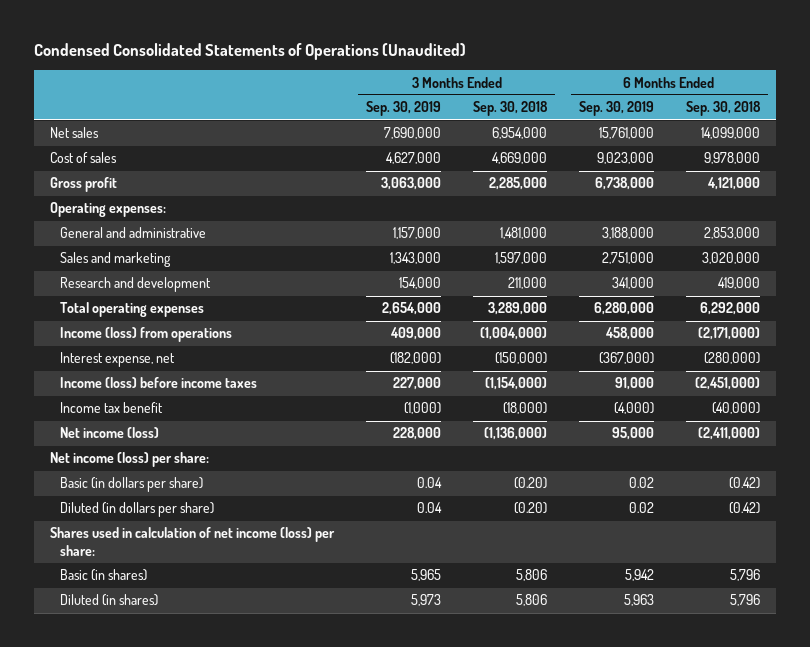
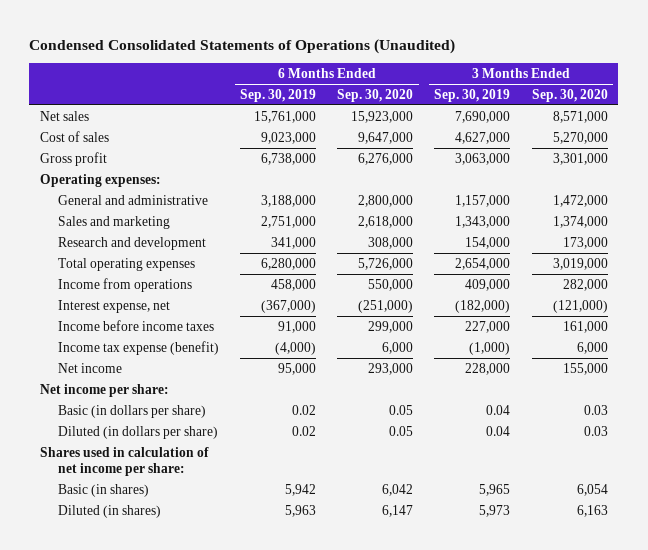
[472,101,548,117] Sep. 30, 2018 -> none
[685,101,761,117] Sep. 30, 2018 -> none
none -> [337,88,414,102] Sep. 30, 2020
none -> [531,88,608,102] Sep. 30, 2020
[60,327,233,343] Income (loss) from operations -> [58,277,193,292] Income from operations
[60,377,258,389] Income (loss) before income taxes -> [58,319,215,331] Income before income taxes
[60,402,164,414] Income tax benefit -> [58,340,220,355] Income tax expense (benefit)
[60,427,160,439] Net income (loss) -> [58,362,123,373] Net income
[50,452,210,468] Net income (loss) per share: -> [40,383,170,397] Net income per share:
[50,527,336,556] Shares used in calculation of net income (loss) per share: -> [40,446,210,476] Shares used in calculation of net income per share:

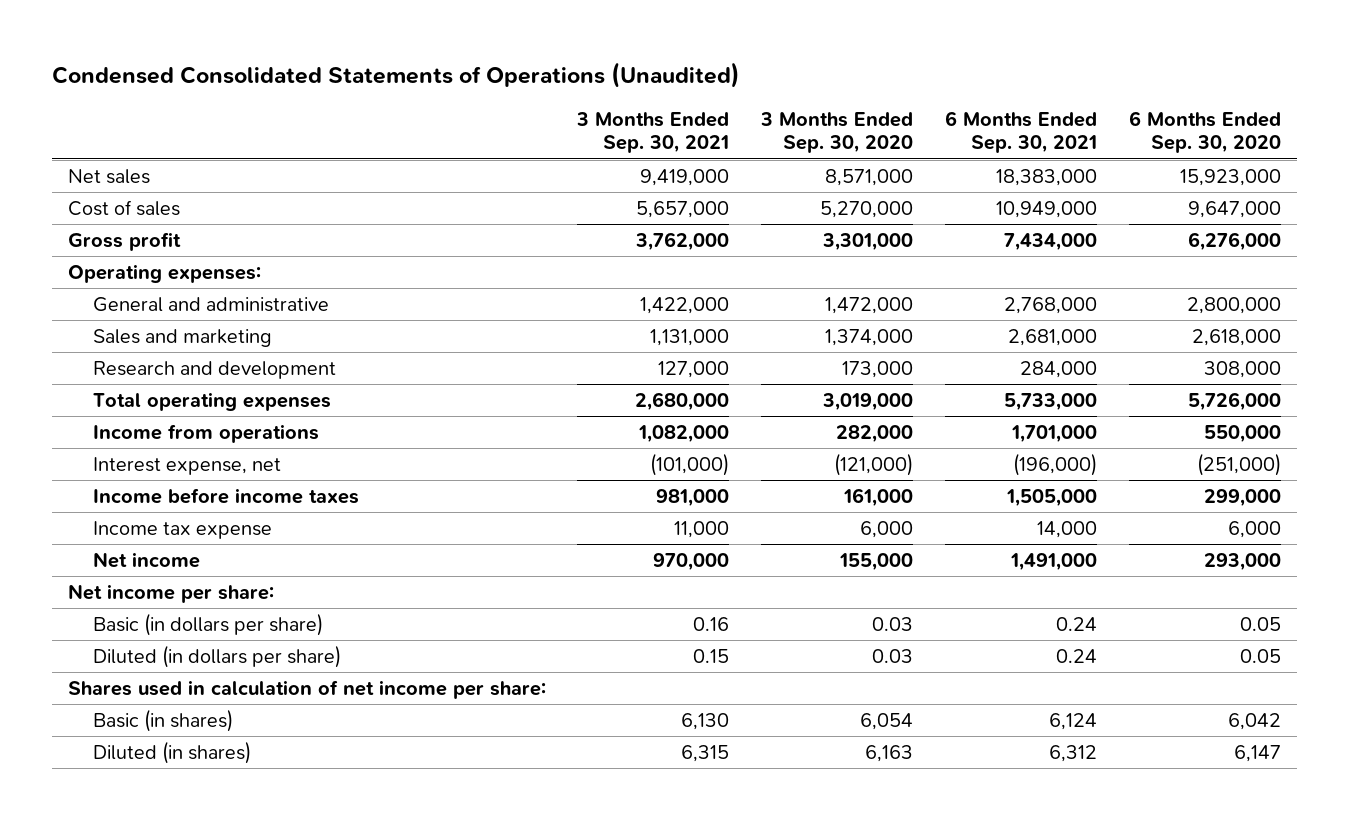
[240,88,317,102] Sep. 30, 2019 -> none
[434,88,511,102] Sep. 30, 2019 -> none
none -> [576,111,730,154] 3 Months Ended Sep. 30, 2021
none -> [945,110,1098,154] 6 Months Ended Sep. 30, 2021
[58,340,220,355] Income tax expense (benefit) -> [93,520,273,539] Income tax expense

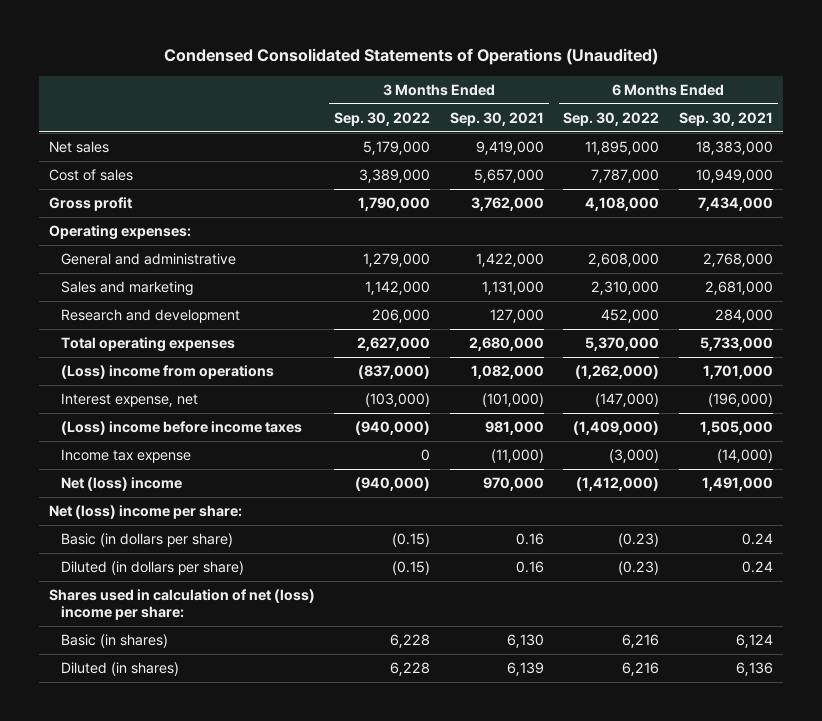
[760,111,914,154] 3 Months Ended Sep. 30, 2020 -> none
[1129,110,1282,154] 6 Months Ended Sep. 30, 2020 -> none
none -> [334,111,431,126] Sep. 30, 2022
none -> [563,111,660,126] Sep. 30, 2022
[93,423,320,443] Income from operations -> [60,365,274,380] (Loss) income from operations
[93,487,360,504] Income before income taxes -> [60,421,302,436] (Loss) income before income taxes
[674,520,730,538] 11,000 -> [490,449,544,464] (11,000)
[1037,520,1098,538] 14,000 -> [716,449,773,464] (14,000)
[93,551,201,568] Net income -> [60,477,182,492] Net (loss) income
[67,583,274,603] Net income per share: -> [48,505,242,520] Net (loss) income per share:
[693,648,730,663] 0.15 -> [515,561,544,574] 0.16
[67,679,546,699] Shares used in calculation of net income per share: -> [48,589,315,620] Shares used in calculation of net (loss) income per share:
[681,744,730,762] 6,315 -> [506,662,544,677] 6,139
[1049,744,1098,762] 6,312 -> [735,662,773,677] 6,136

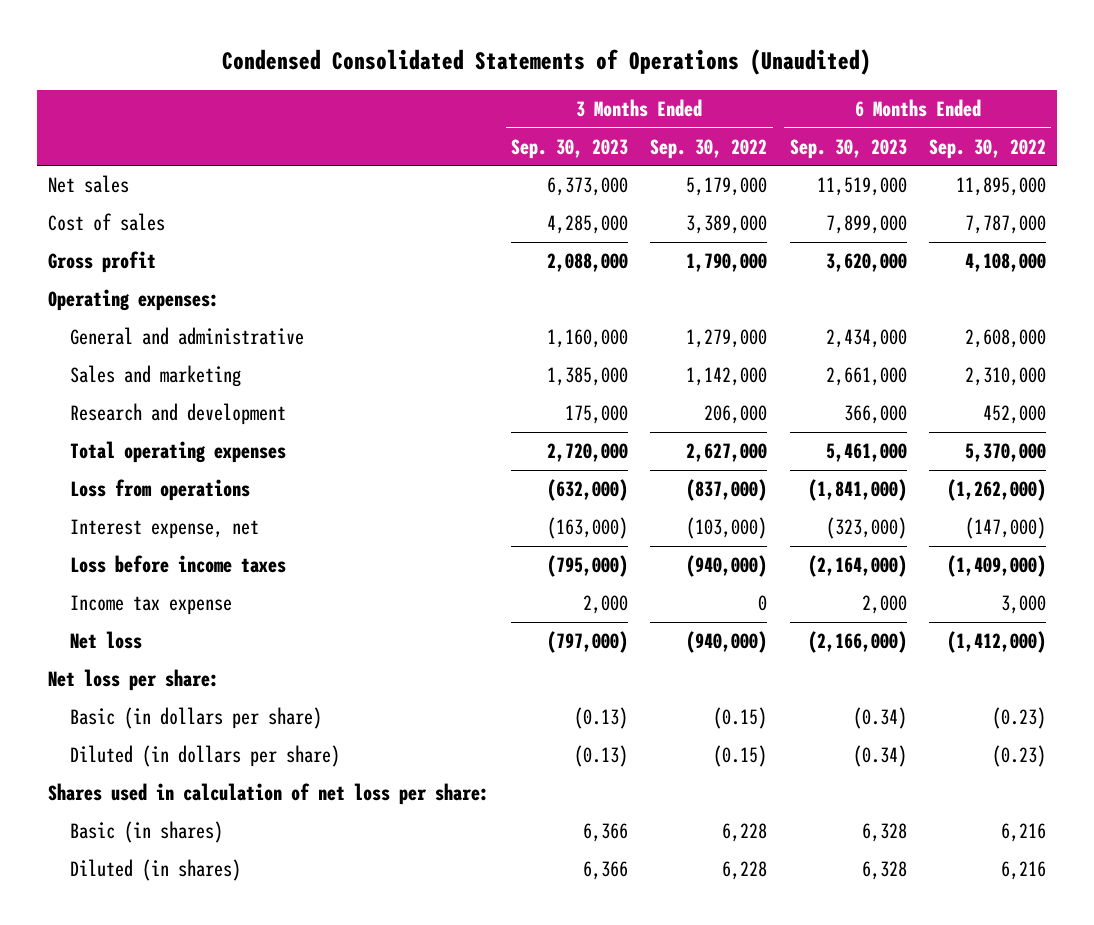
[449,111,544,126] Sep. 30, 2021 -> none
[678,111,773,126] Sep. 30, 2021 -> none
none -> [511,138,629,159] Sep. 30, 2023
none -> [789,138,907,159] Sep. 30, 2023
[60,365,274,380] (Loss) income from operations -> [69,479,250,502] Loss from operations
[60,421,302,436] (Loss) income before income taxes -> [69,555,286,574] Loss before income taxes
[609,449,660,464] (3,000) -> [1000,595,1046,615] 3,000
[60,477,182,492] Net (loss) income -> [69,631,142,650] Net loss
[48,505,242,520] Net (loss) income per share: -> [48,669,220,692] Net loss per share:
[48,589,315,620] Shares used in calculation of net (loss) income per share: -> [48,783,490,806] Shares used in calculation of net loss per share:

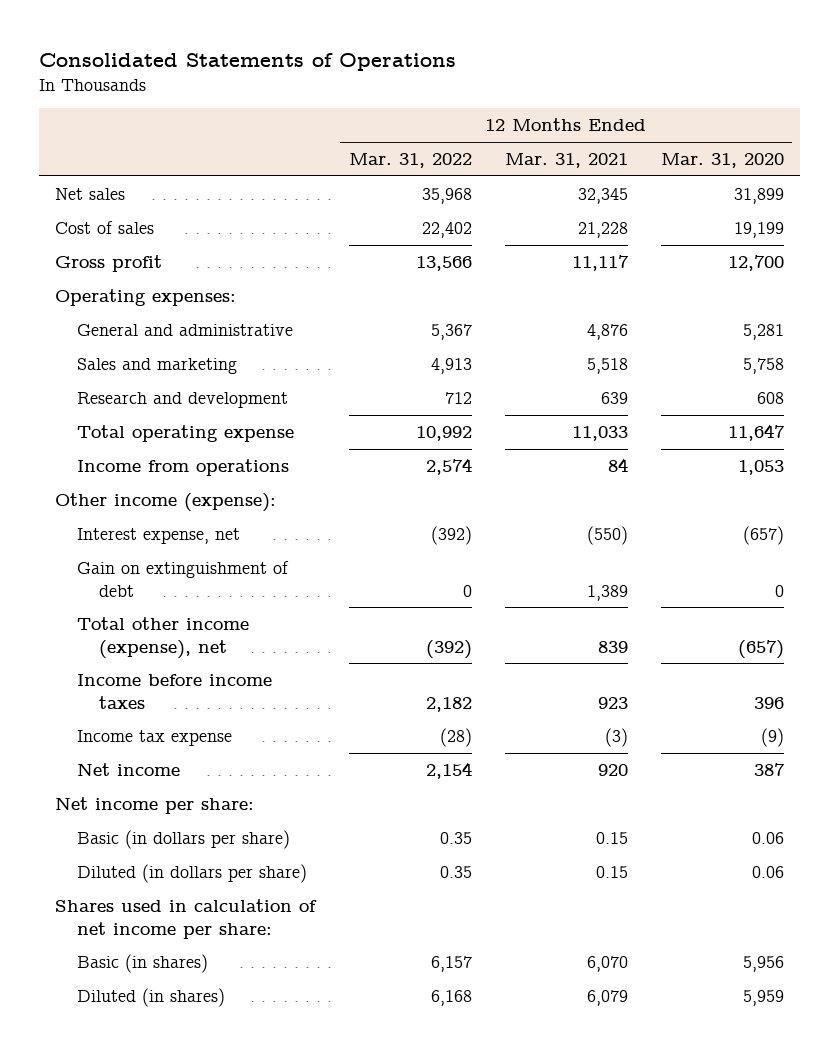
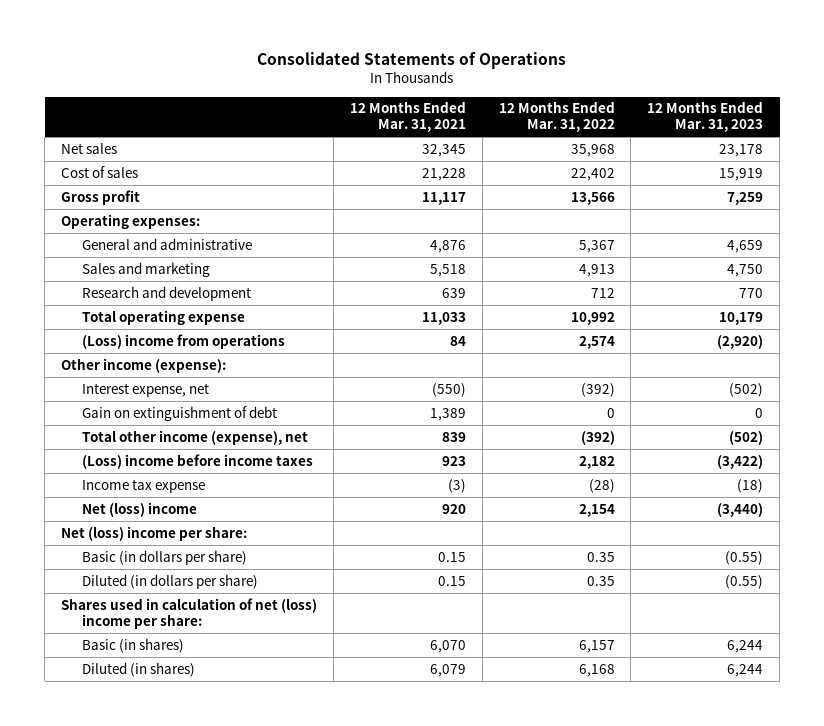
[660,153,784,169] Mar. 31, 2020 -> none
none -> [647,101,764,133] 12 Months Ended Mar. 31, 2023
[77,459,290,477] Income from operations -> [81,333,285,349] (Loss) income from operations
[77,674,273,709] Income before income taxes -> [81,453,313,469] (Loss) income before income taxes
[77,763,181,777] Net income -> [81,501,197,517] Net (loss) income
[55,797,255,815] Net income per share: -> [60,525,247,541] Net (loss) income per share:
[55,899,318,939] Shares used in calculation of net income per share: -> [60,597,317,629] Shares used in calculation of net (loss) income per share:

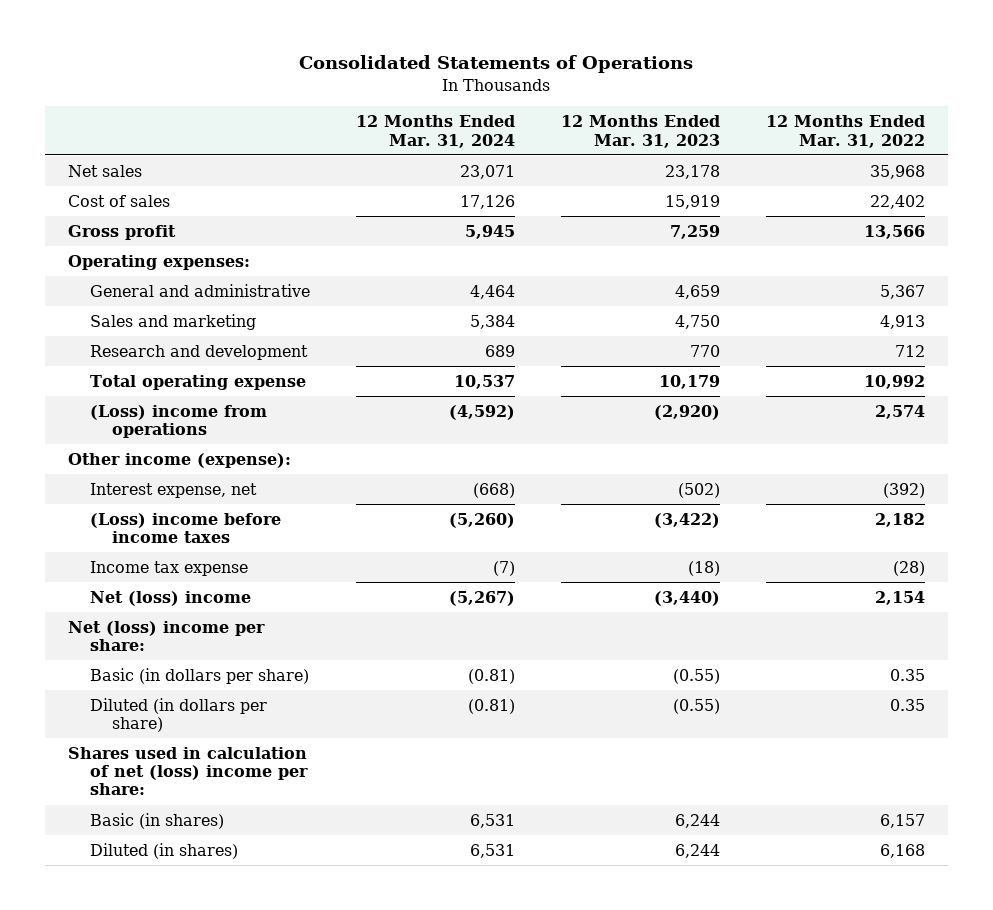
[349,101,466,133] 12 Months Ended Mar. 31, 2021 -> none
none -> [356,115,516,148] 12 Months Ended Mar. 31, 2024
[81,405,277,421] Gain on extinguishment of debt -> none
[81,429,308,445] Total other income (expense), net -> none

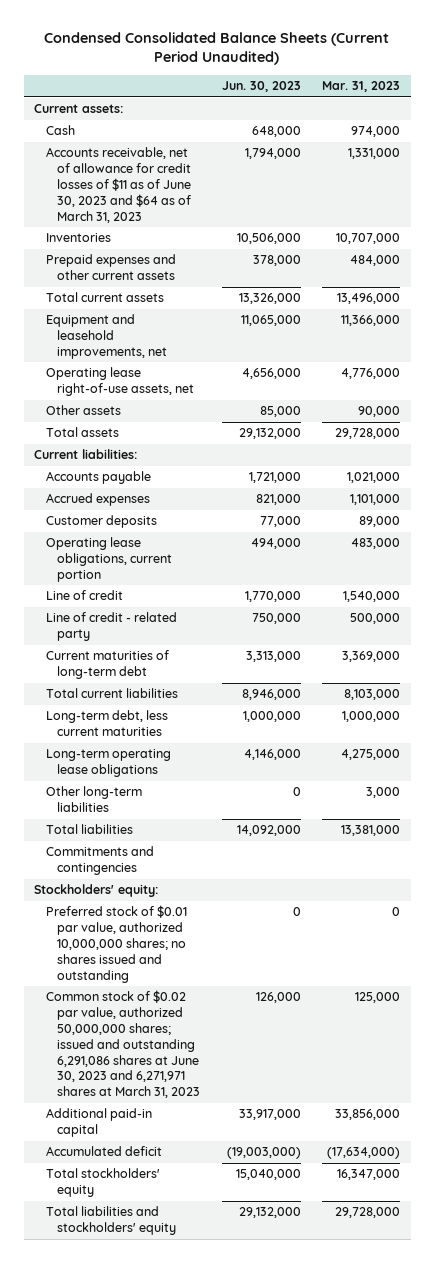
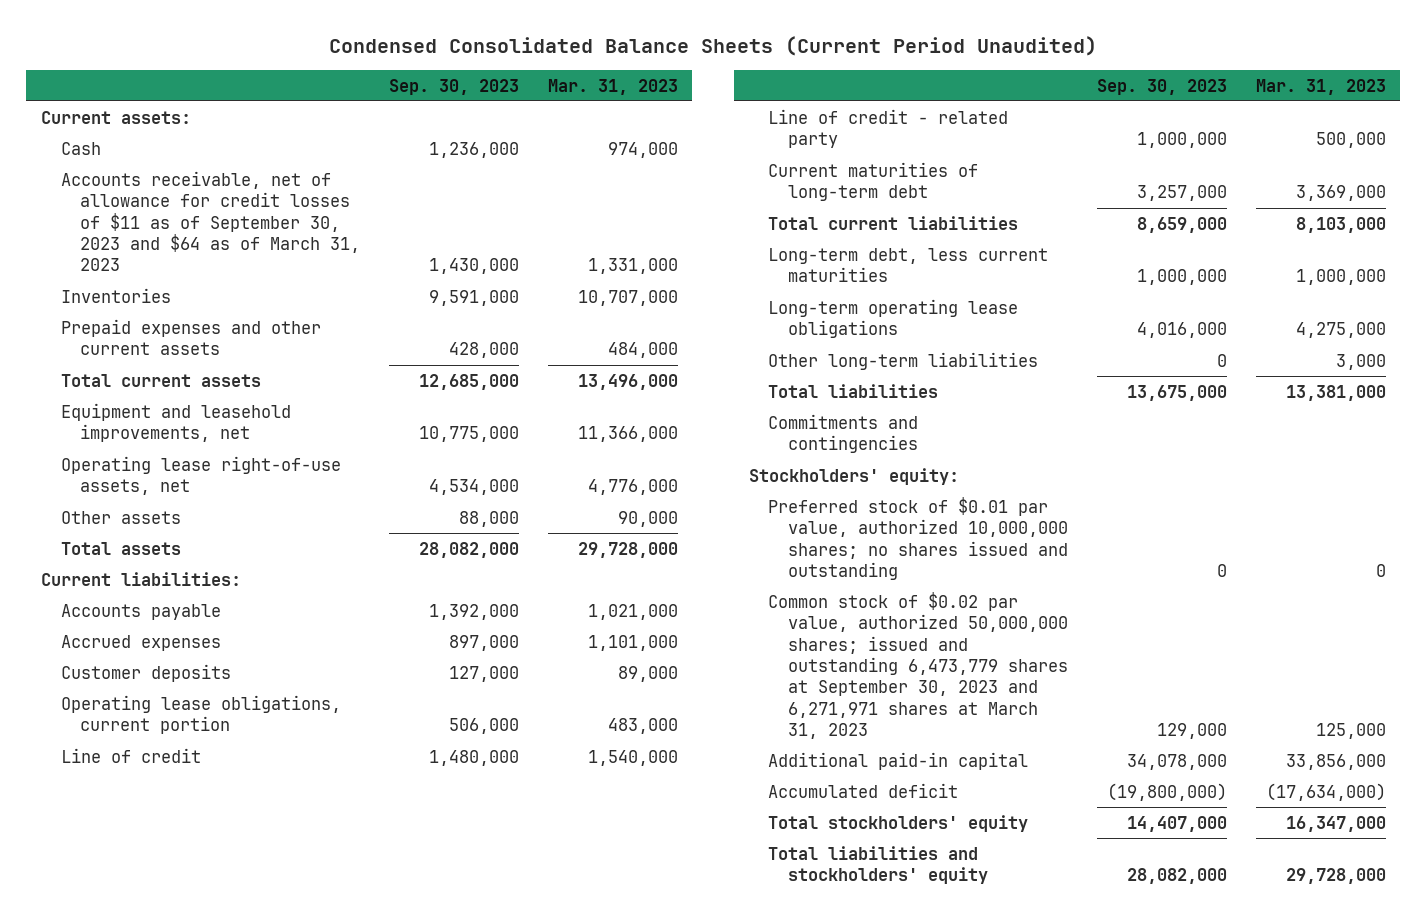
[221,81,301,93] Jun. 30, 2023 -> none
none -> [388,78,519,95] Sep. 30, 2023
[45,147,191,223] Accounts receivable, net of allowance for credit losses of $11 as of June 30, 2023 and $64 as of March 31, 2023 -> [60,170,361,272] Accounts receivable, net of allowance for credit losses of $11 as of September 30, 2023 and $64 as of March 31, 2023
[45,990,200,1099] Common stock of $0.02 par value, authorized 50,000,000 shares; issued and outstanding 6,291,086 shares at June 30, 2023 and 6,271,971 shares at March 31, 2023 -> [768,591,1069,739] Common stock of $0.02 par value, authorized 50,000,000 shares; issued and outstanding 6,473,779 shares at September 30, 2023 and 6,271,971 shares at March 31, 2023

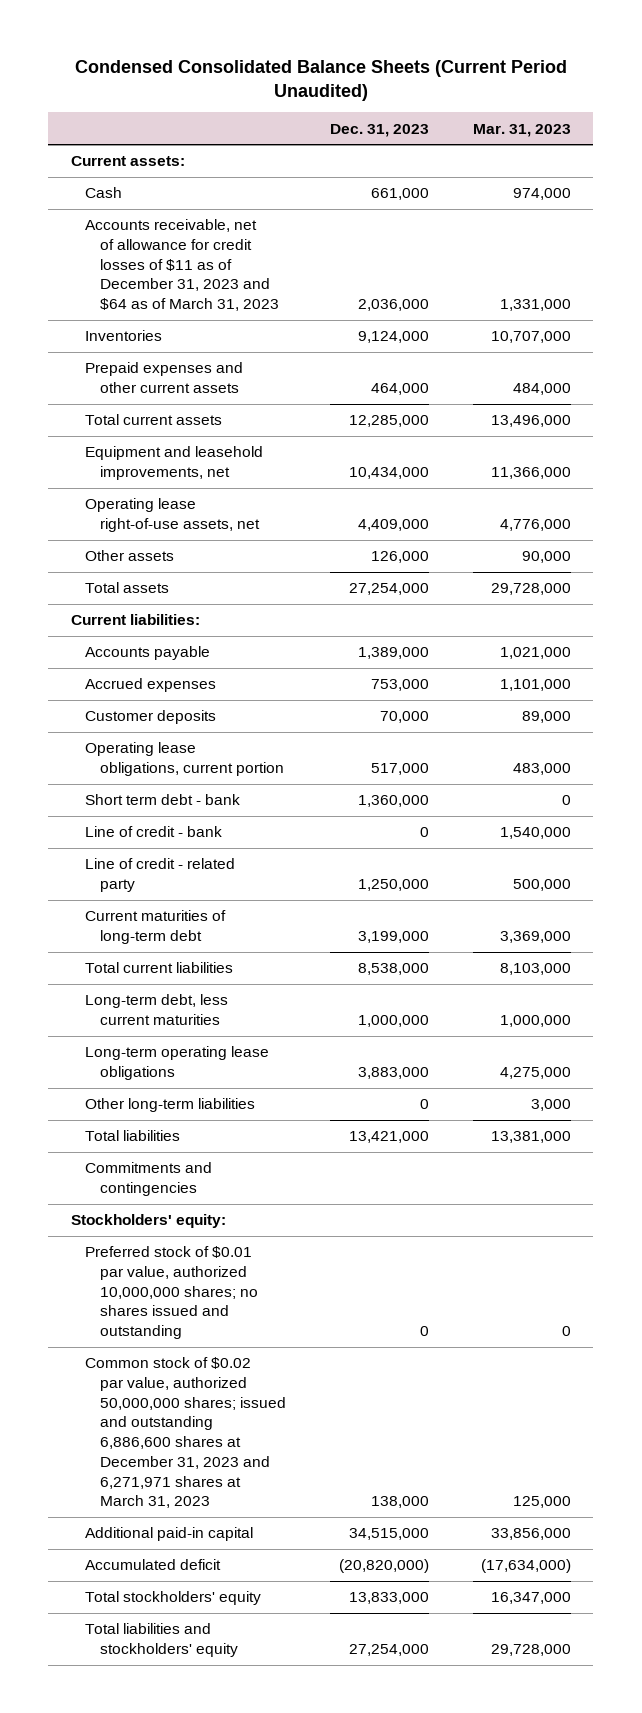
[388,78,519,95] Sep. 30, 2023 -> none
none -> [330,123,430,137] Dec. 31, 2023
[60,170,361,272] Accounts receivable, net of allowance for credit losses of $11 as of September 30, 2023 and $64 as of March 31, 2023 -> [85,219,280,312] Accounts receivable, net of allowance for credit losses of $11 as of December 31, 2023 and $64 as of March 31, 2023
none -> [85,794,241,806] Short term debt - bank
[60,747,201,763] Line of credit -> [85,826,223,838] Line of credit - bank
[768,591,1069,739] Common stock of $0.02 par value, authorized 50,000,000 shares; issued and outstanding 6,473,779 shares at September 30, 2023 and 6,271,971 shares at March 31, 2023 -> [85,1357,287,1509] Common stock of $0.02 par value, authorized 50,000,000 shares; issued and outstanding 6,886,600 shares at December 31, 2023 and 6,271,971 shares at March 31, 2023

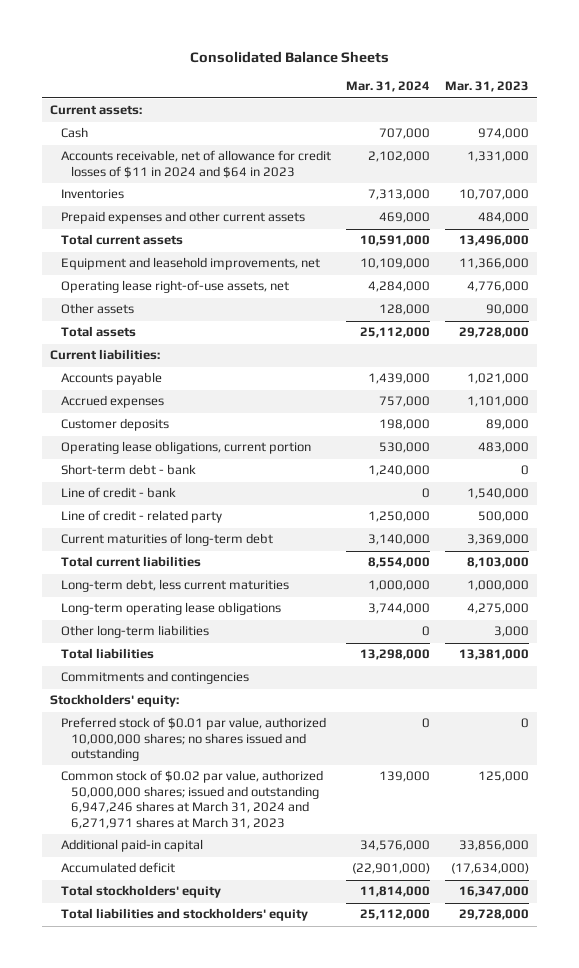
[74,59,567,101] Condensed Consolidated Balance Sheets (Current Period Unaudited) -> [189,51,389,64] Consolidated Balance Sheets
[330,123,430,137] Dec. 31, 2023 -> none
none -> [345,81,430,93] Mar. 31, 2024
[85,219,280,312] Accounts receivable, net of allowance for credit losses of $11 as of December 31, 2023 and $64 as of March 31, 2023 -> [60,150,331,178] Accounts receivable, net of allowance for credit losses of $11 in 2024 and $64 in 2023
[85,794,241,806] Short term debt - bank -> [60,464,196,476] Short-term debt - bank
[85,1357,287,1509] Common stock of $0.02 par value, authorized 50,000,000 shares; issued and outstanding 6,886,600 shares at December 31, 2023 and 6,271,971 shares at March 31, 2023 -> [60,770,323,829] Common stock of $0.02 par value, authorized 50,000,000 shares; issued and outstanding 6,947,246 shares at March 31, 2024 and 6,271,971 shares at March 31, 2023

